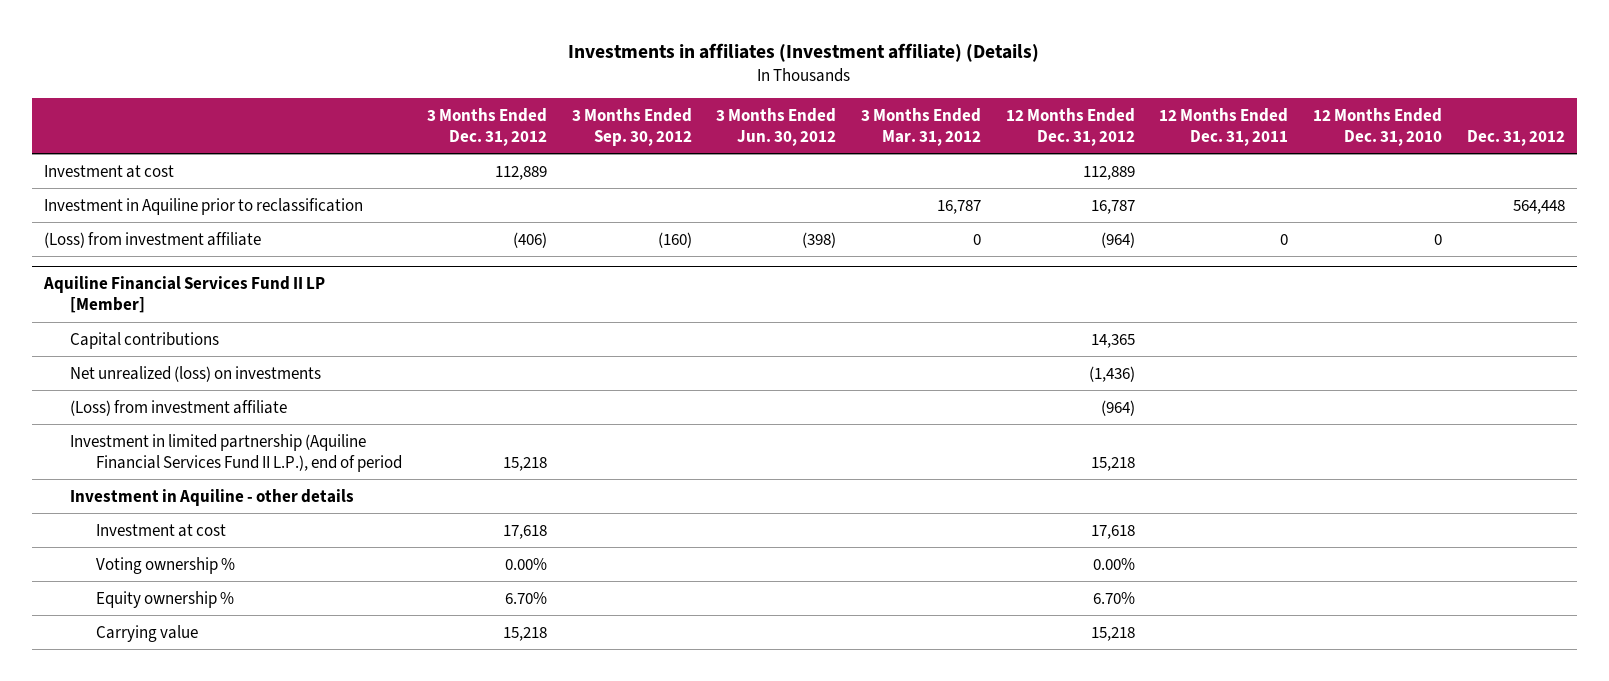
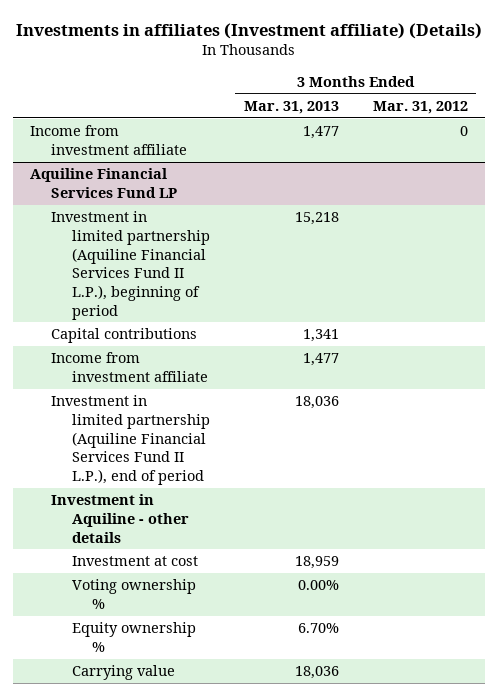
[427,107,548,146] 3 Months Ended Dec. 31, 2012 -> none
[571,107,692,146] 3 Months Ended Sep. 30, 2012 -> none
[716,107,837,146] 3 Months Ended Jun. 30, 2012 -> none
[1005,107,1135,146] 12 Months Ended Dec. 31, 2012 -> none
[1159,107,1289,146] 12 Months Ended Dec. 31, 2011 -> none
[1312,107,1442,146] 12 Months Ended Dec. 31, 2010 -> none
[1466,129,1565,146] Dec. 31, 2012 -> none
none -> [243,100,339,114] Mar. 31, 2013
[44,164,175,178] Investment at cost -> none
[44,197,364,215] Investment in Aquiline prior to reclassification -> none
[44,231,262,248] (Loss) from investment affiliate -> [30,125,187,155] Income from investment affiliate
[43,276,326,314] Aquiline Financial Services Fund II LP [Member] -> [30,168,177,198] Aquiline Financial Services Fund LP
none -> [50,211,210,320] Investment in limited partnership (Aquiline Financial Services Fund II L.P.), beginning of period
[70,365,322,382] Net unrealized (loss) on investments -> none
[70,399,288,416] (Loss) from investment affiliate -> [50,352,208,382] Income from investment affiliate

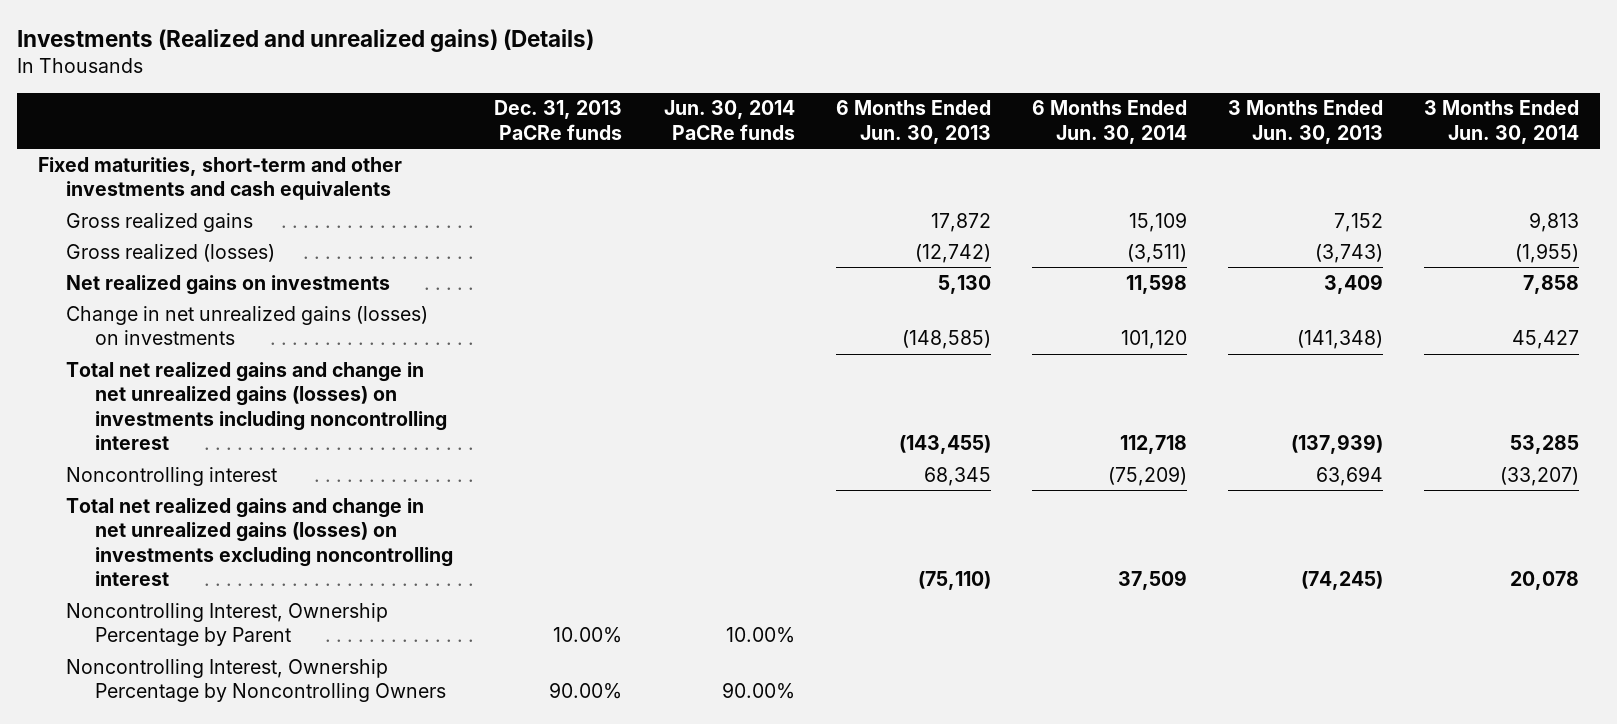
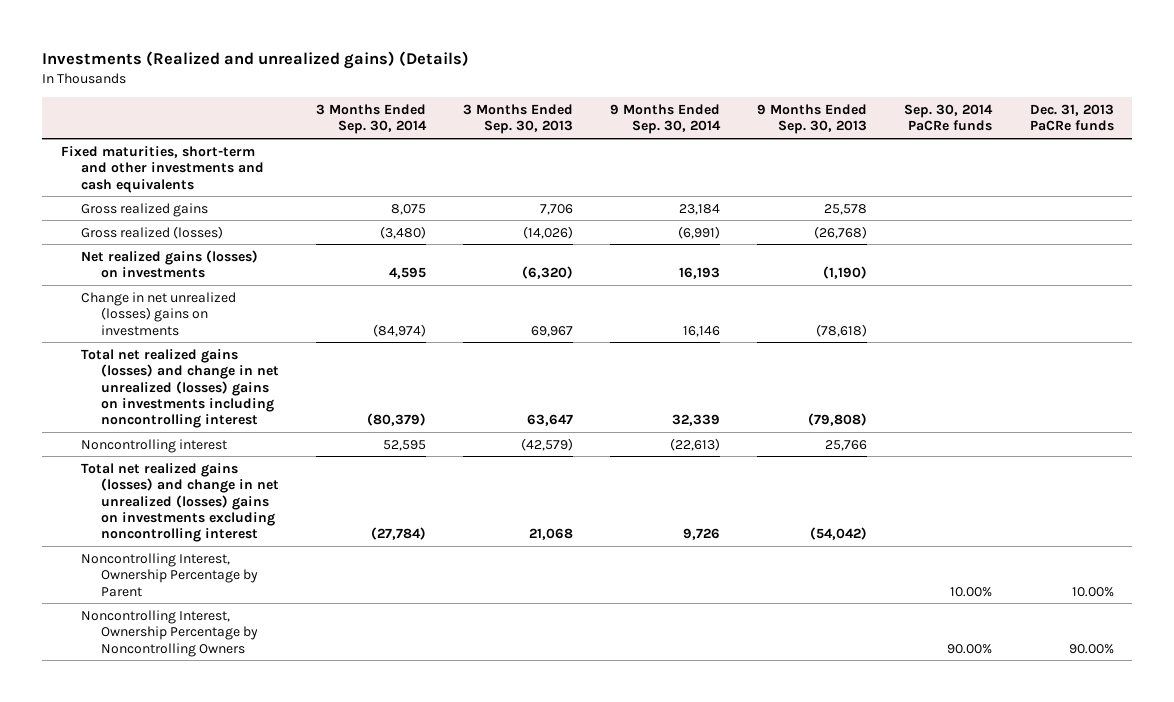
[663,100,795,140] Jun. 30, 2014 PaCRe funds -> none
[835,100,991,144] 6 Months Ended Jun. 30, 2013 -> none
[1031,100,1187,144] 6 Months Ended Jun. 30, 2014 -> none
[1228,100,1384,144] 3 Months Ended Jun. 30, 2013 -> none
[1424,100,1580,144] 3 Months Ended Jun. 30, 2014 -> none
none -> [316,104,428,135] 3 Months Ended Sep. 30, 2014
none -> [463,104,574,135] 3 Months Ended Sep. 30, 2013
none -> [610,104,722,135] 9 Months Ended Sep. 30, 2014
none -> [757,104,868,135] 9 Months Ended Sep. 30, 2013
none -> [904,104,994,132] Sep. 30, 2014 PaCRe funds
[66,274,391,295] Net realized gains on investments -> [80,249,258,279] Net realized gains (losses) on investments
[66,305,429,346] Change in net unrealized gains (losses) on investments -> [80,291,236,336] Change in net unrealized (losses) gains on investments
[66,361,448,451] Total net realized gains and change in net unrealized gains (losses) on investments including noncontrolling interest -> [80,348,280,429] Total net realized gains (losses) and change in net unrealized (losses) gains on investments including noncontrolling interest
[66,497,454,587] Total net realized gains and change in net unrealized gains (losses) on investments excluding noncontrolling interest -> [80,462,280,543] Total net realized gains (losses) and change in net unrealized (losses) gains on investments excluding noncontrolling interest

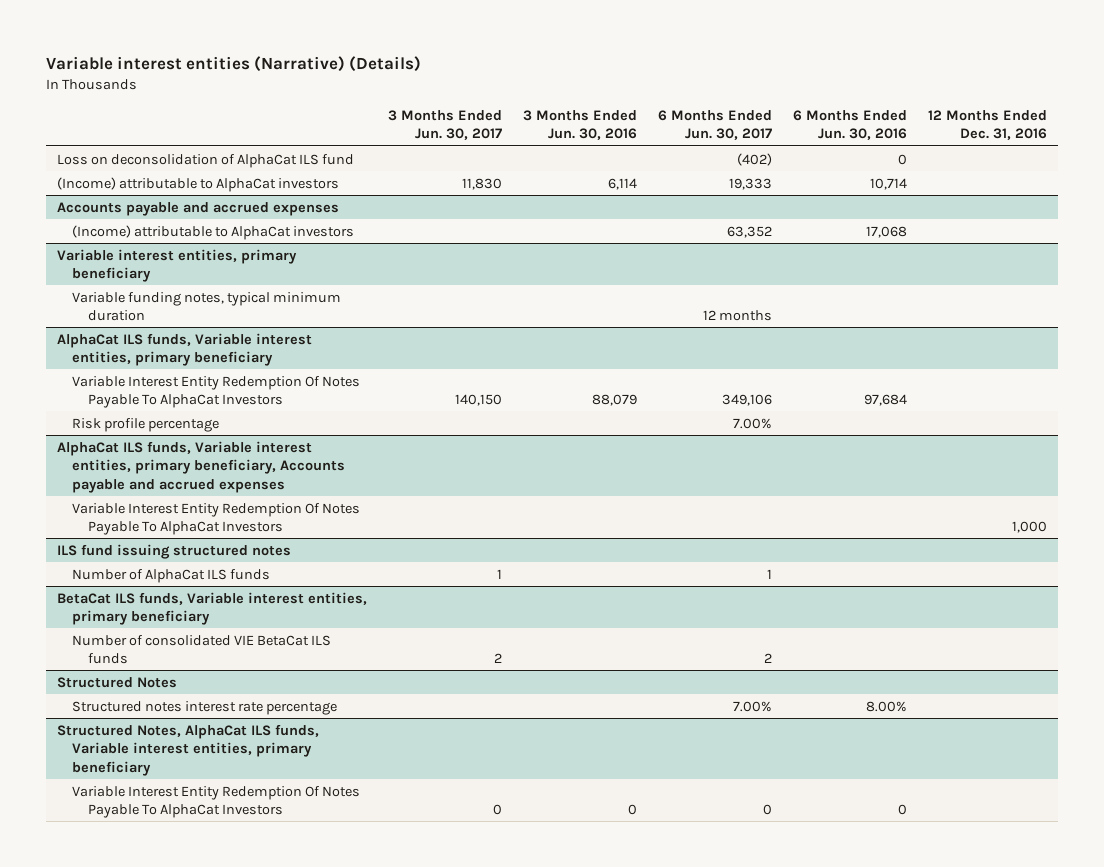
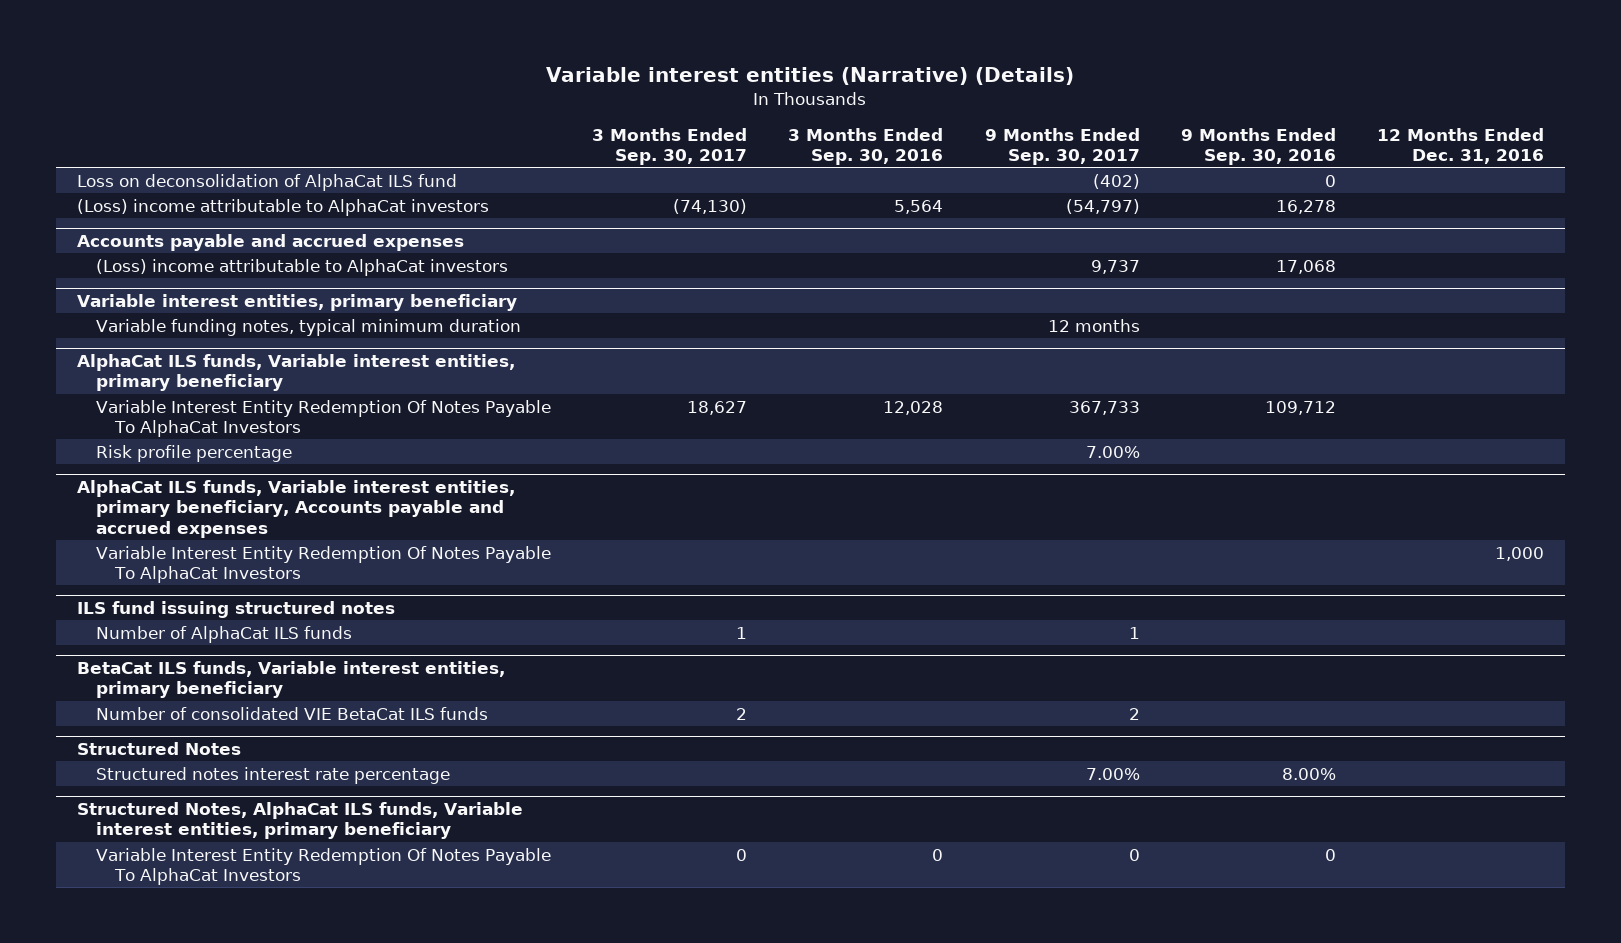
[387,110,502,141] 3 Months Ended Jun. 30, 2017 -> none
[522,110,637,141] 3 Months Ended Jun. 30, 2016 -> none
[657,110,772,141] 6 Months Ended Jun. 30, 2017 -> none
[792,110,907,141] 6 Months Ended Jun. 30, 2016 -> none
none -> [591,127,747,166] 3 Months Ended Sep. 30, 2017
none -> [788,127,944,166] 3 Months Ended Sep. 30, 2016
none -> [984,127,1140,166] 9 Months Ended Sep. 30, 2017
none -> [1181,127,1337,166] 9 Months Ended Sep. 30, 2016
[56,176,339,192] (Income) attributable to AlphaCat investors -> [76,198,489,216] (Loss) income attributable to AlphaCat investors
[72,224,355,240] (Income) attributable to AlphaCat investors -> [95,258,508,276] (Loss) income attributable to AlphaCat investors

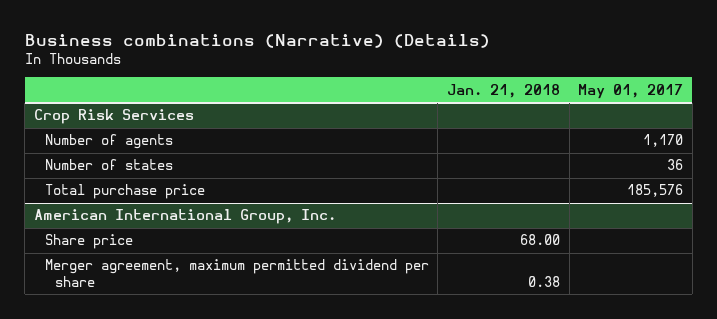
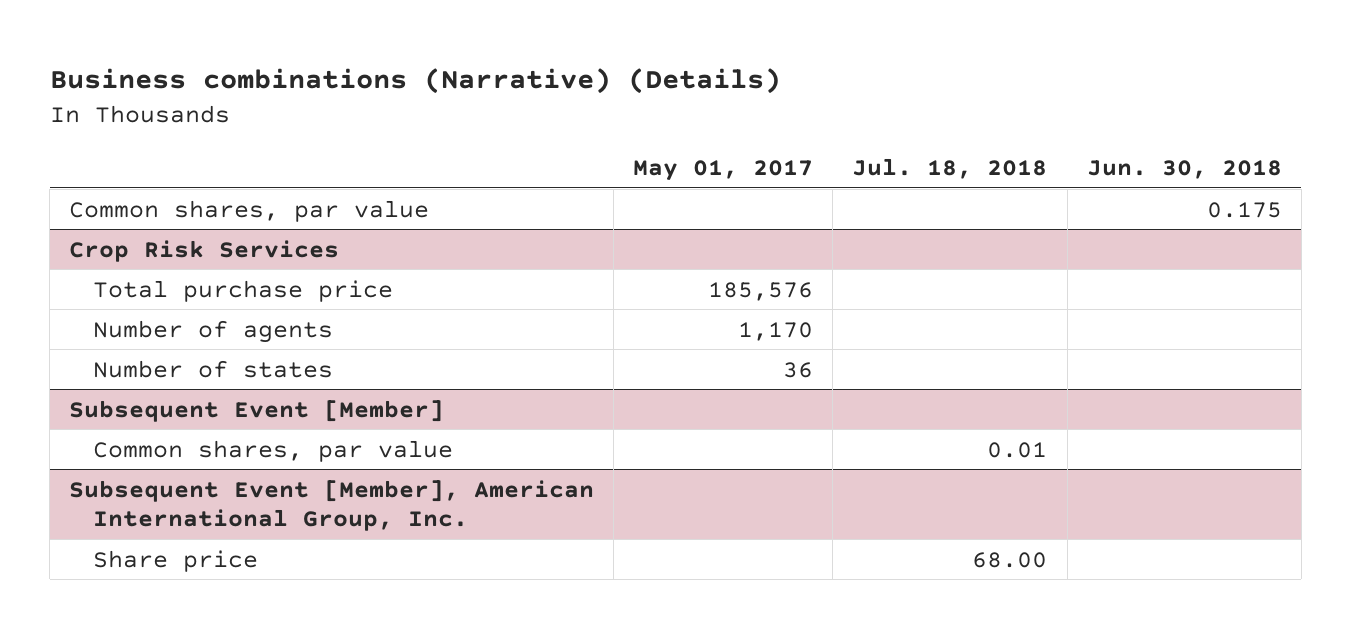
[446,83,560,98] Jan. 21, 2018 -> none
none -> [852,157,1048,179] Jul. 18, 2018
none -> [1086,159,1282,179] Jun. 30, 2018
none -> [69,199,430,222] Common shares, par value
[44,184,205,200] Total purchase price -> [93,279,394,302] Total purchase price
none -> [69,399,445,422] Subsequent Event [Member]
none -> [93,439,454,462] Common shares, par value
[33,209,336,225] American International Group, Inc. -> [69,479,595,532] Subsequent Event [Member], American International Group, Inc.
[44,259,429,287] Merger agreement, maximum permitted dividend per share -> none

